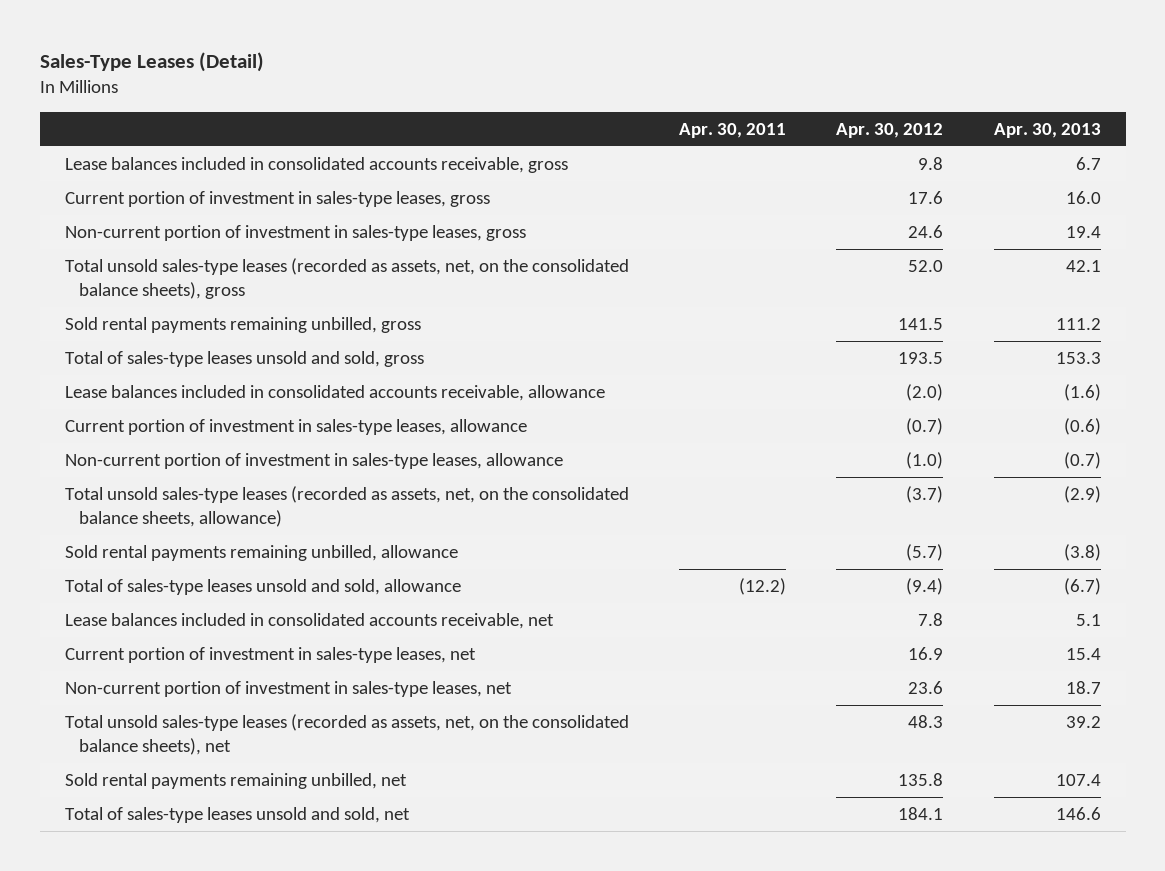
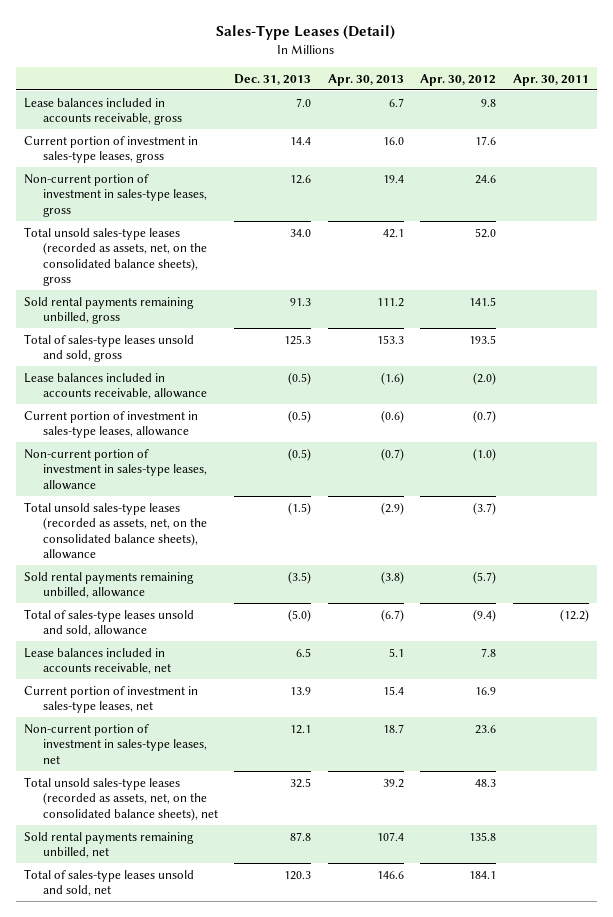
none -> [234,73,312,85] Dec. 31, 2013
[64,157,568,174] Lease balances included in consolidated accounts receivable, gross -> [24,97,182,126] Lease balances included in accounts receivable, gross
[64,385,605,402] Lease balances included in consolidated accounts receivable, allowance -> [24,372,207,400] Lease balances included in accounts receivable, allowance
[64,486,629,527] Total unsold sales-type leases (recorded as assets, net, on the consolidated balance sheets, allowance) -> [24,501,207,560] Total unsold sales-type leases (recorded as assets, net, on the consolidated balance sheets), allowance
[64,613,554,630] Lease balances included in consolidated accounts receivable, net -> [24,647,171,675] Lease balances included in accounts receivable, net

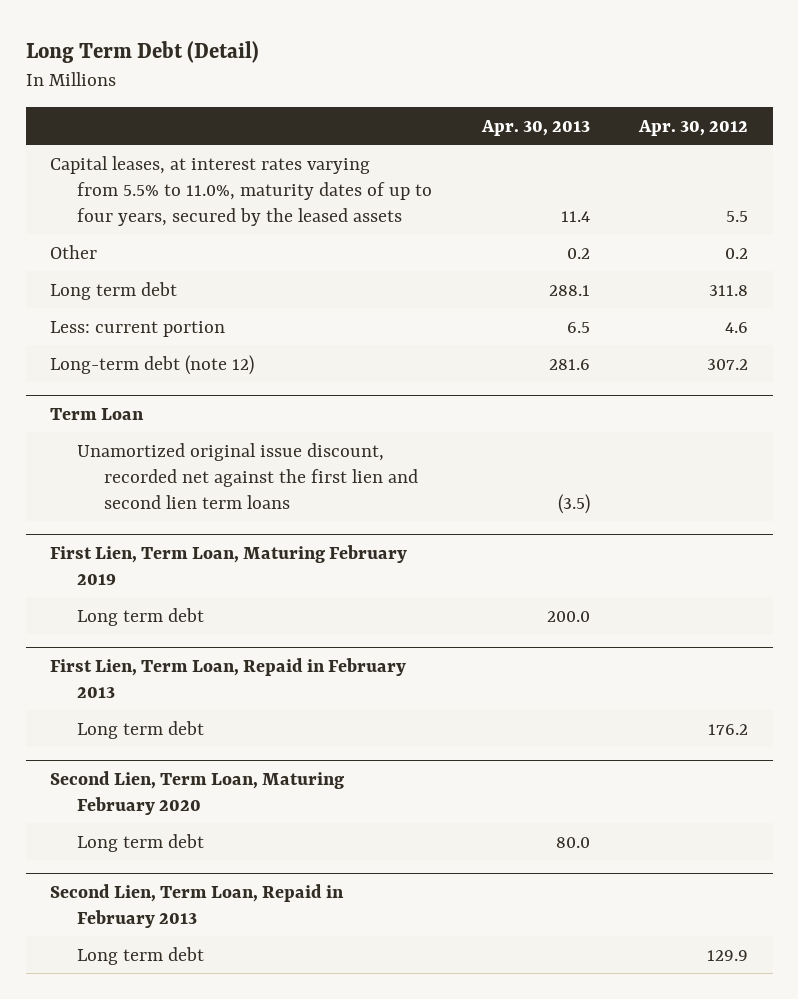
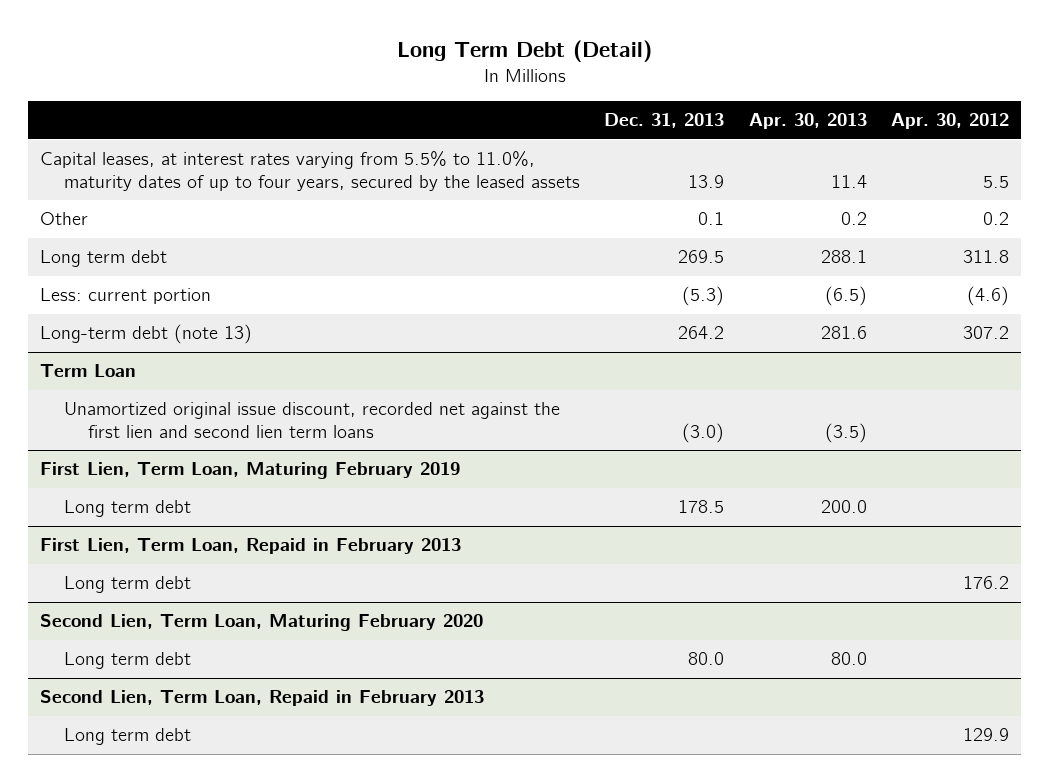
none -> [604,113,725,129] Dec. 31, 2013
[566,321,590,333] 6.5 -> [824,286,867,307] (6.5)
[725,321,749,333] 4.6 -> [966,286,1009,307] (4.6)
[50,354,255,375] Long-term debt (note 12) -> [40,324,253,345] Long-term debt (note 13)

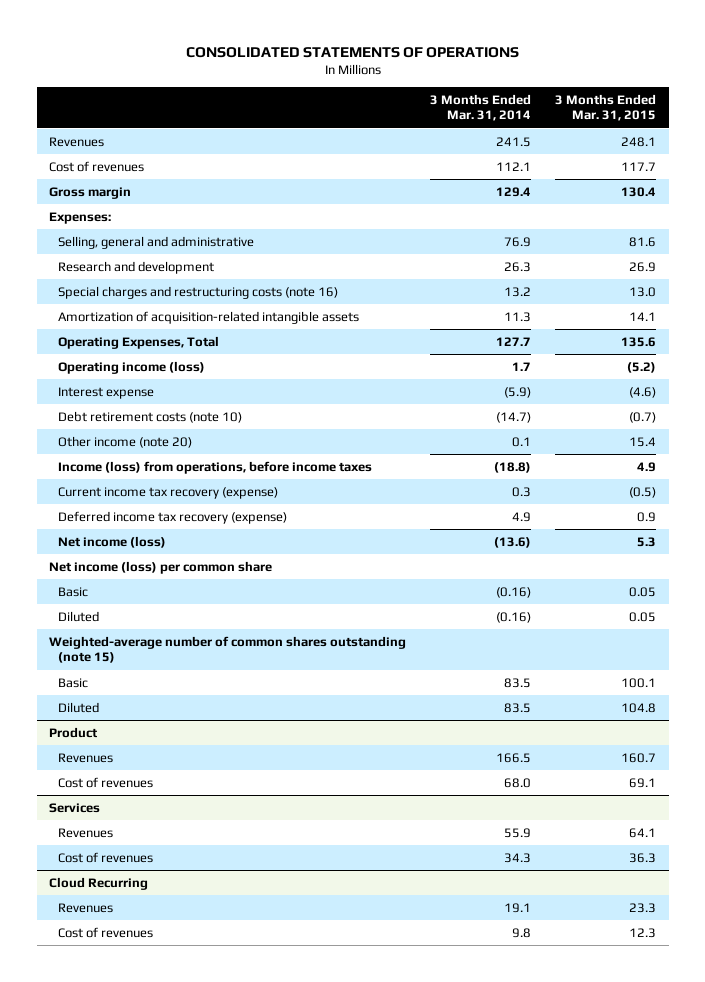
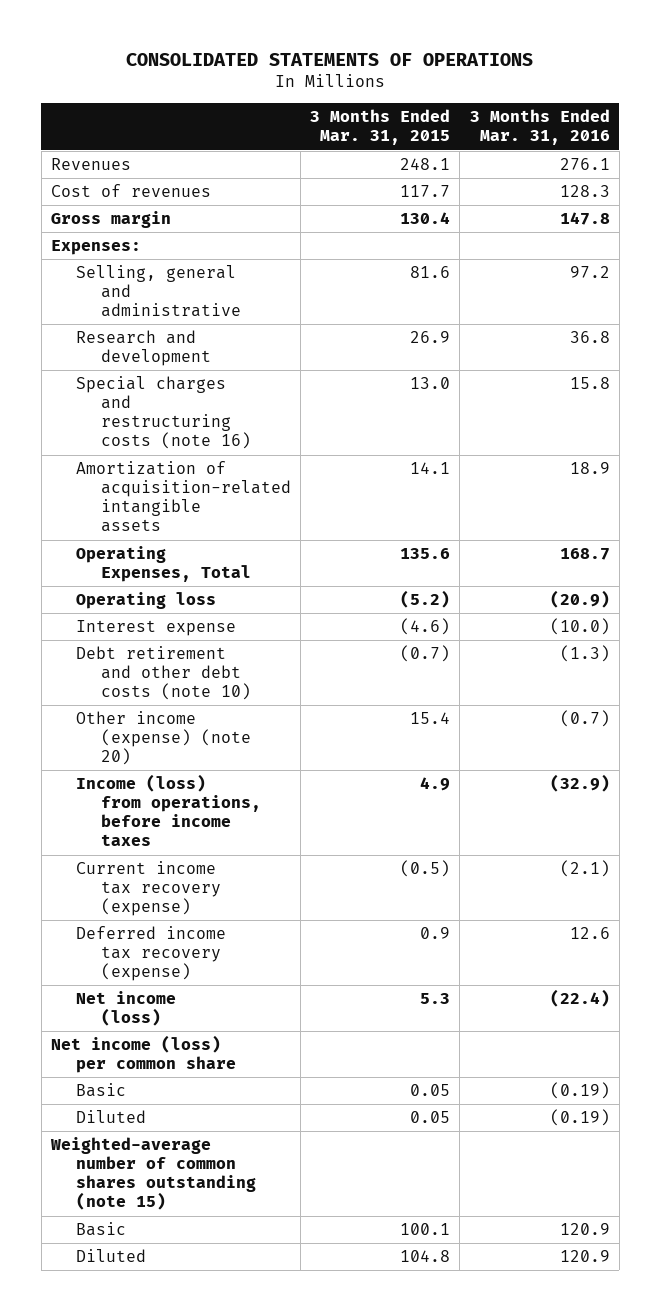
[430,93,532,122] 3 Months Ended Mar. 31, 2014 -> none
none -> [469,109,610,146] 3 Months Ended Mar. 31, 2016
[58,360,206,374] Operating income (loss) -> [75,592,216,610] Operating loss
[58,410,243,423] Debt retirement costs (note 10) -> [75,646,251,701] Debt retirement and other debt costs (note 10)
[58,435,193,448] Other income (note 20) -> [75,711,251,766] Other income (expense) (note 20)
[48,726,98,738] Product -> none
[58,752,114,763] Revenues -> none
[58,776,154,788] Cost of revenues -> none
[48,802,100,813] Services -> none
[58,827,114,838] Revenues -> none
[58,851,154,863] Cost of revenues -> none
[48,876,148,890] Cloud Recurring -> none
[58,902,114,913] Revenues -> none
[58,926,154,938] Cost of revenues -> none

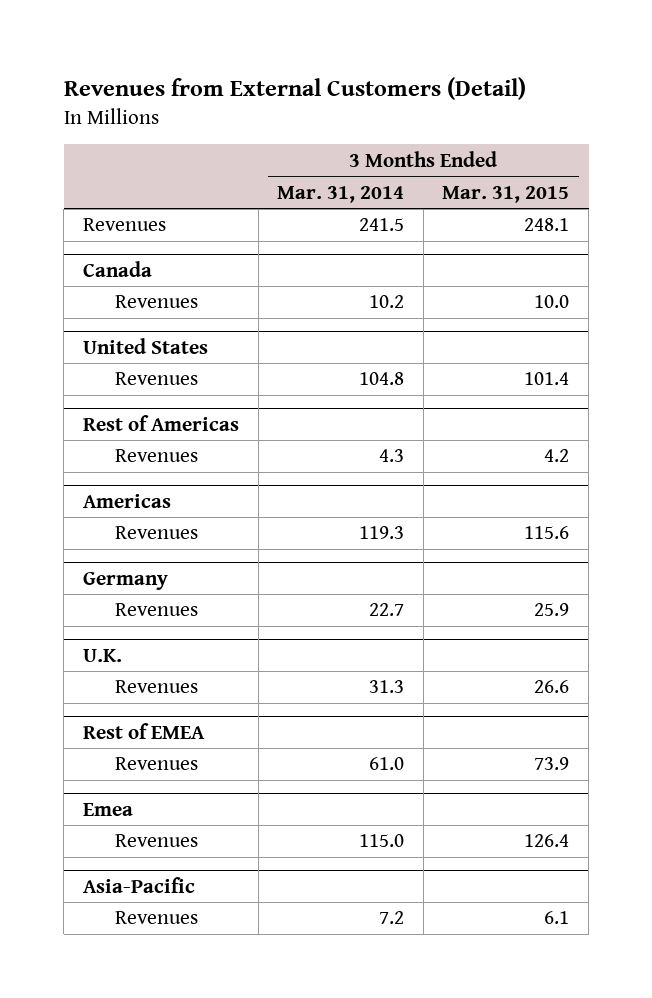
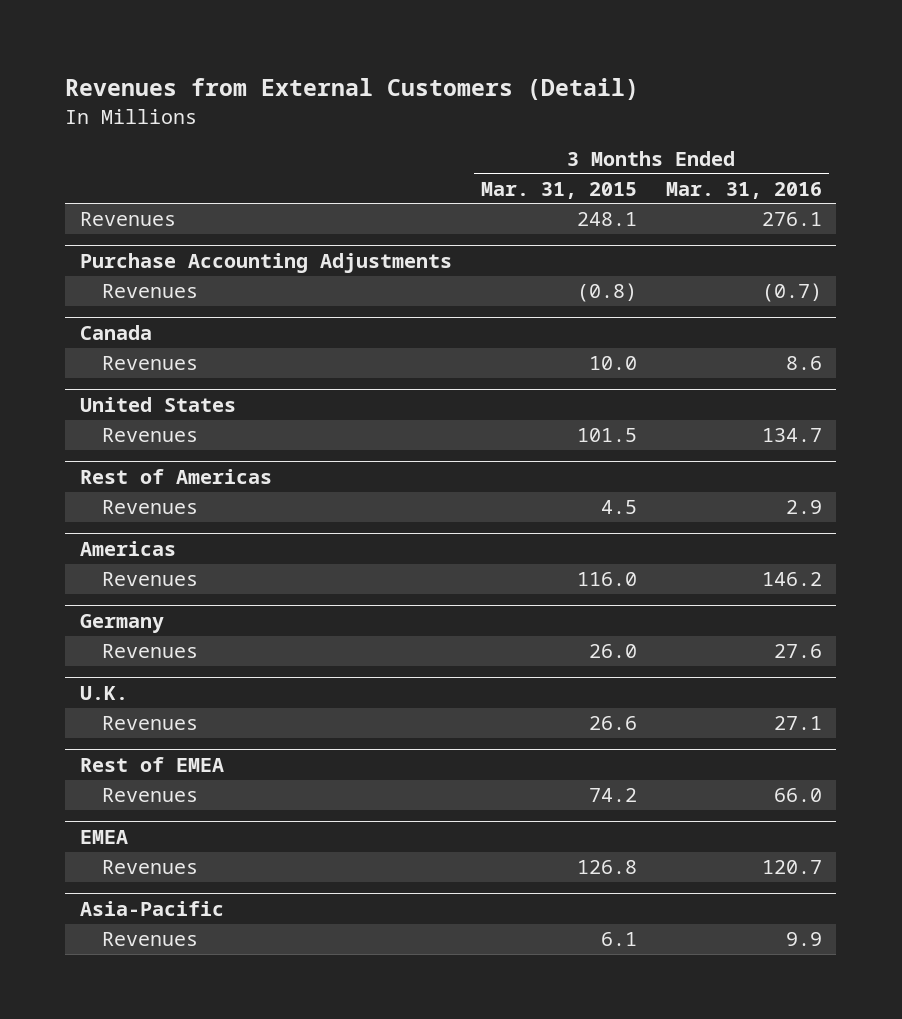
[277,185,405,203] Mar. 31, 2014 -> none
none -> [665,181,822,199] Mar. 31, 2016
none -> [79,252,452,273] Purchase Accounting Adjustments
none -> [101,284,198,299] Revenues
[524,372,570,386] 101.4 -> [576,428,637,443] 101.5
[544,449,570,463] 4.2 -> [600,500,637,515] 4.5
[524,526,570,540] 115.6 -> [576,572,637,587] 116.0
[534,603,570,617] 25.9 -> [588,644,637,659] 26.0
[534,757,570,771] 73.9 -> [588,788,637,803] 74.2
[82,802,133,816] Emea -> [79,829,128,844] EMEA
[524,834,570,848] 126.4 -> [576,860,637,875] 126.8

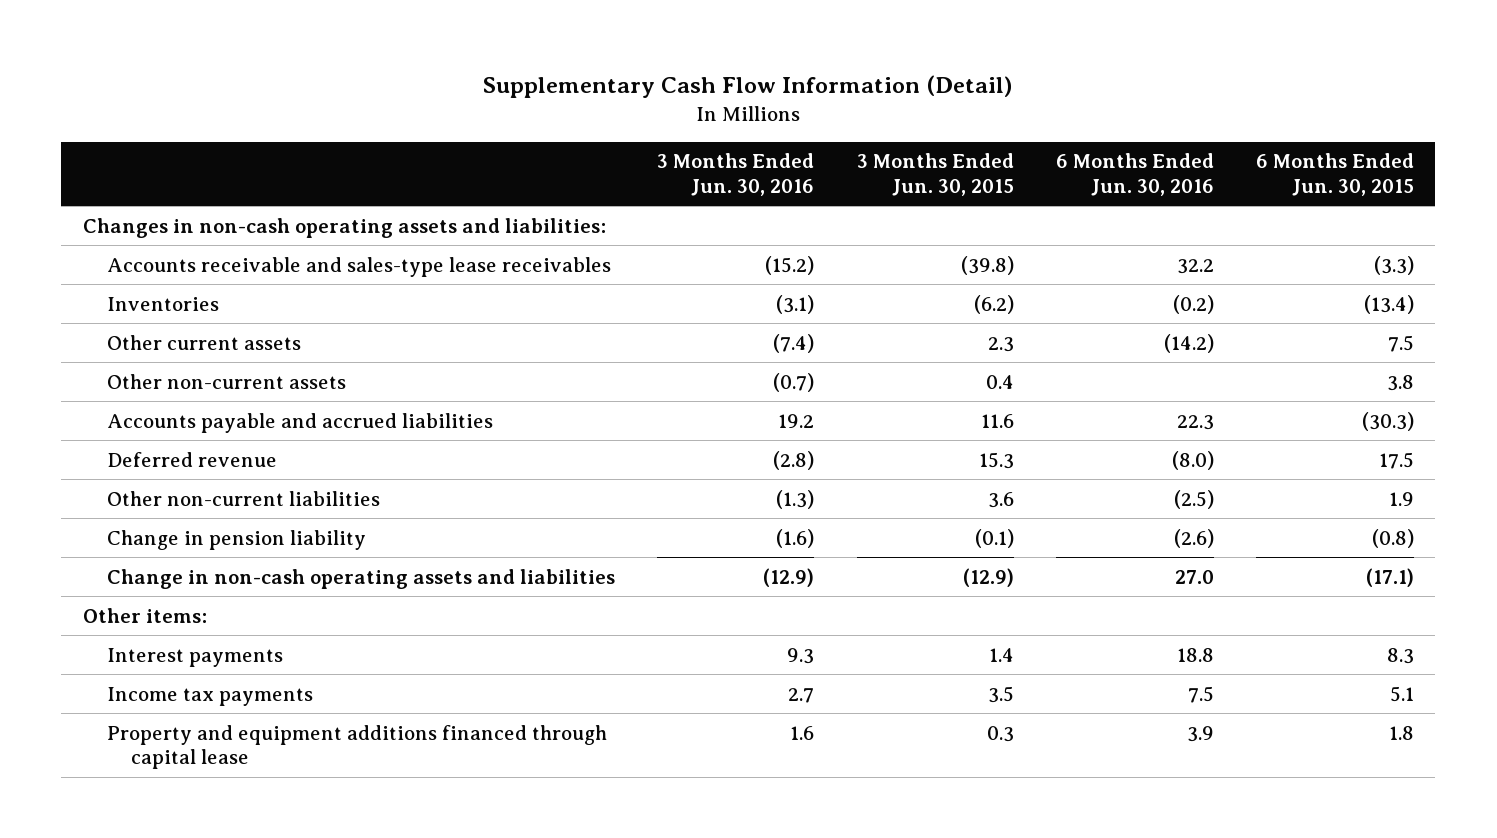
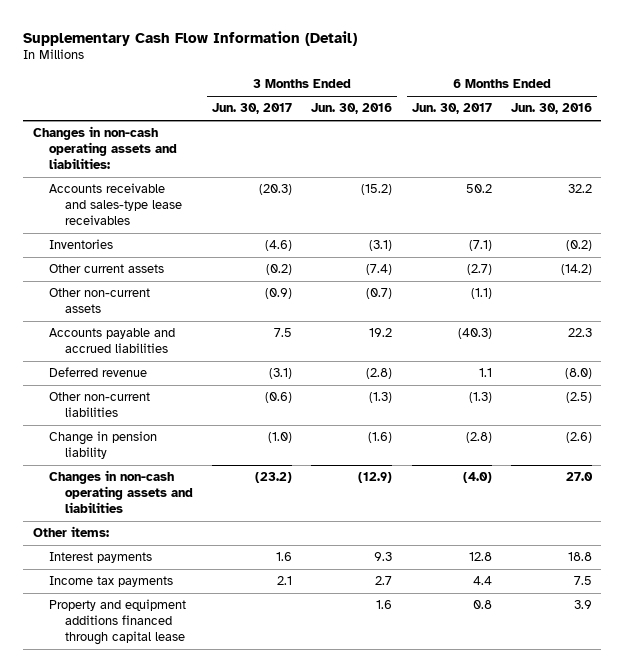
[856,153,1014,196] 3 Months Ended Jun. 30, 2015 -> none
[1256,153,1415,196] 6 Months Ended Jun. 30, 2015 -> none
none -> [212,103,293,115] Jun. 30, 2017
none -> [411,103,492,115] Jun. 30, 2017
[107,568,616,589] Change in non-cash operating assets and liabilities -> [48,470,193,514] Changes in non-cash operating assets and liabilities

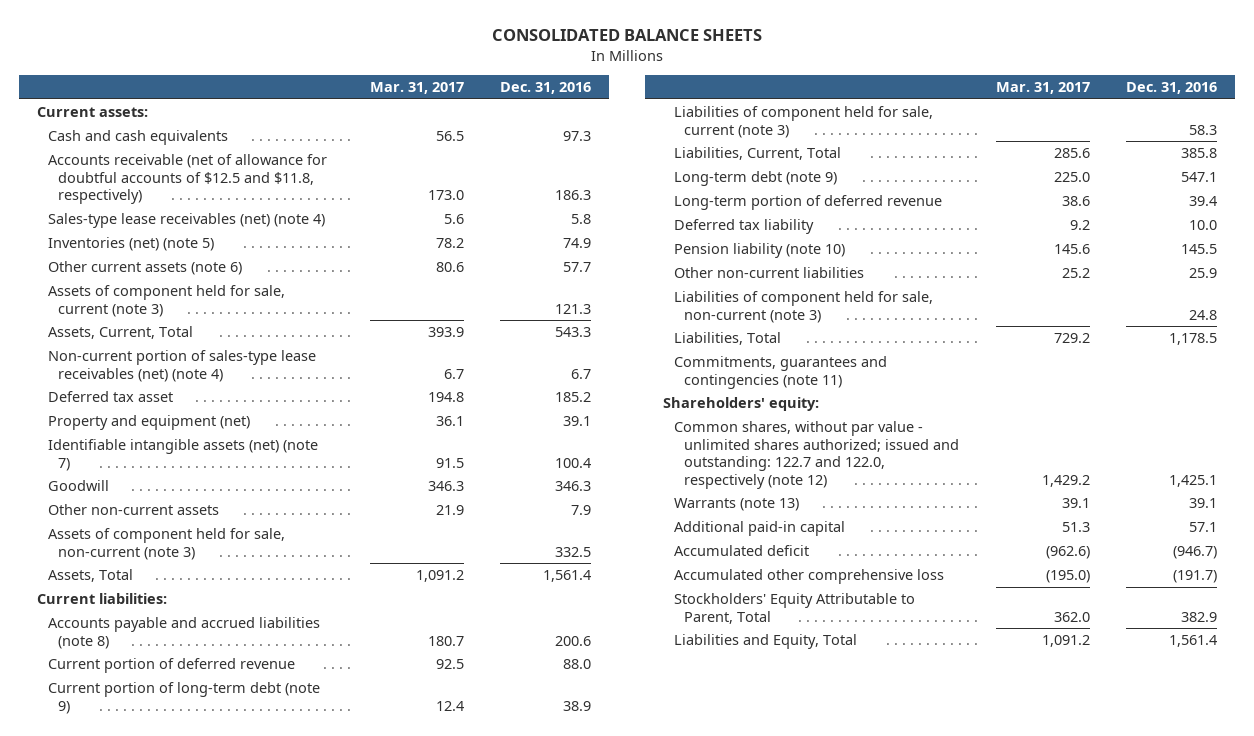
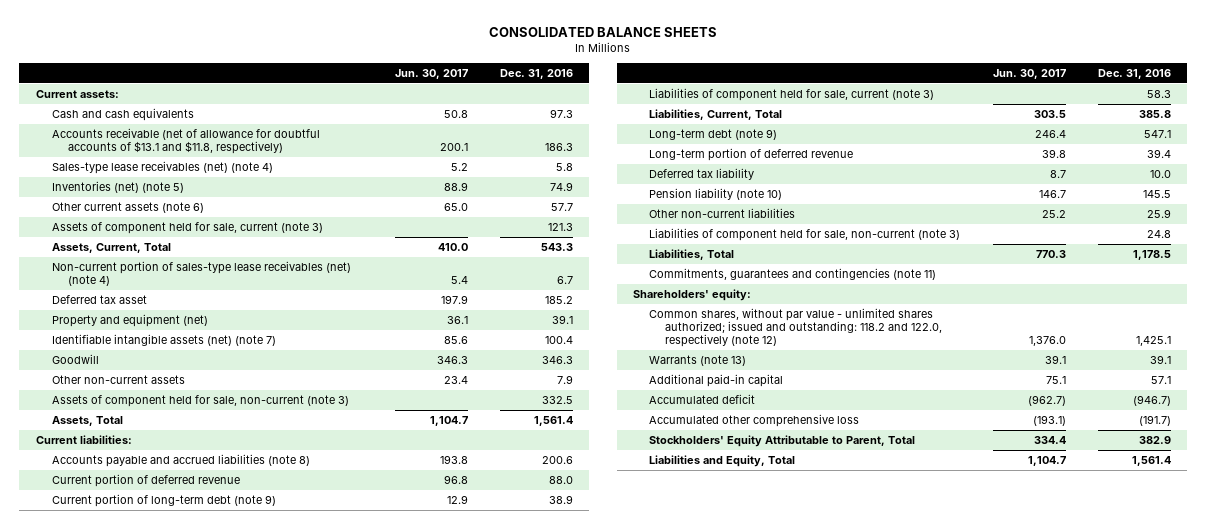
[369,82,464,95] Mar. 31, 2017 -> none
none -> [394,68,468,79] Jun. 30, 2017
[47,154,327,205] Accounts receivable (net of allowance for doubtful accounts of $12.5 and $11.8, respectively) -> [51,127,320,154] Accounts receivable (net of allowance for doubtful accounts of $13.1 and $11.8, respectively)
[673,421,960,489] Common shares, without par value - unlimited shares authorized; issued and outstanding: 122.7 and 122.0, respectively (note 12) -> [649,307,943,347] Common shares, without par value - unlimited shares authorized; issued and outstanding: 118.2 and 122.0, respectively (note 12)

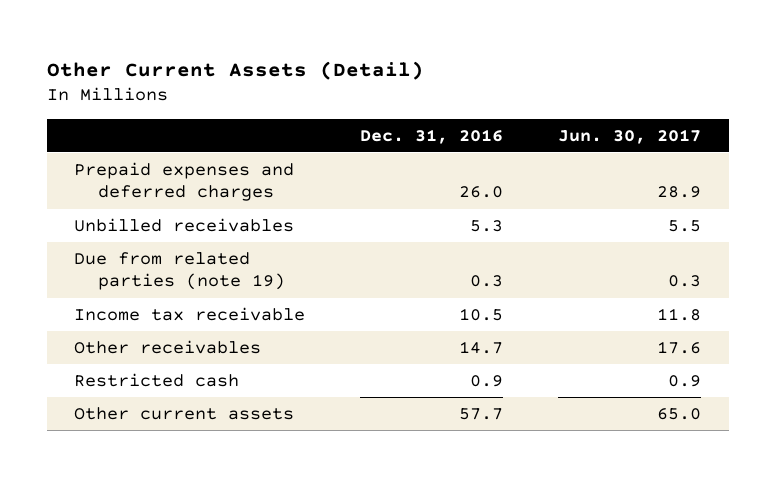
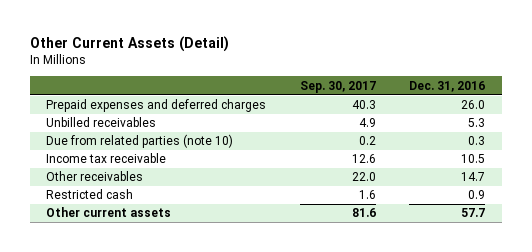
[558,128,702,144] Jun. 30, 2017 -> none
none -> [299,80,376,93] Sep. 30, 2017
[74,252,285,291] Due from related parties (note 19) -> [46,134,234,149] Due from related parties (note 10)

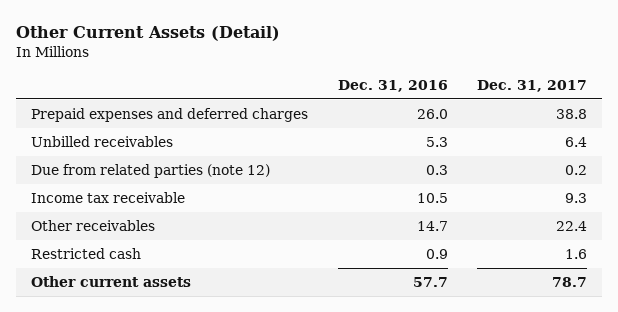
[299,80,376,93] Sep. 30, 2017 -> none
none -> [477,79,588,92] Dec. 31, 2017
[46,134,234,149] Due from related parties (note 10) -> [31,164,271,179] Due from related parties (note 12)

